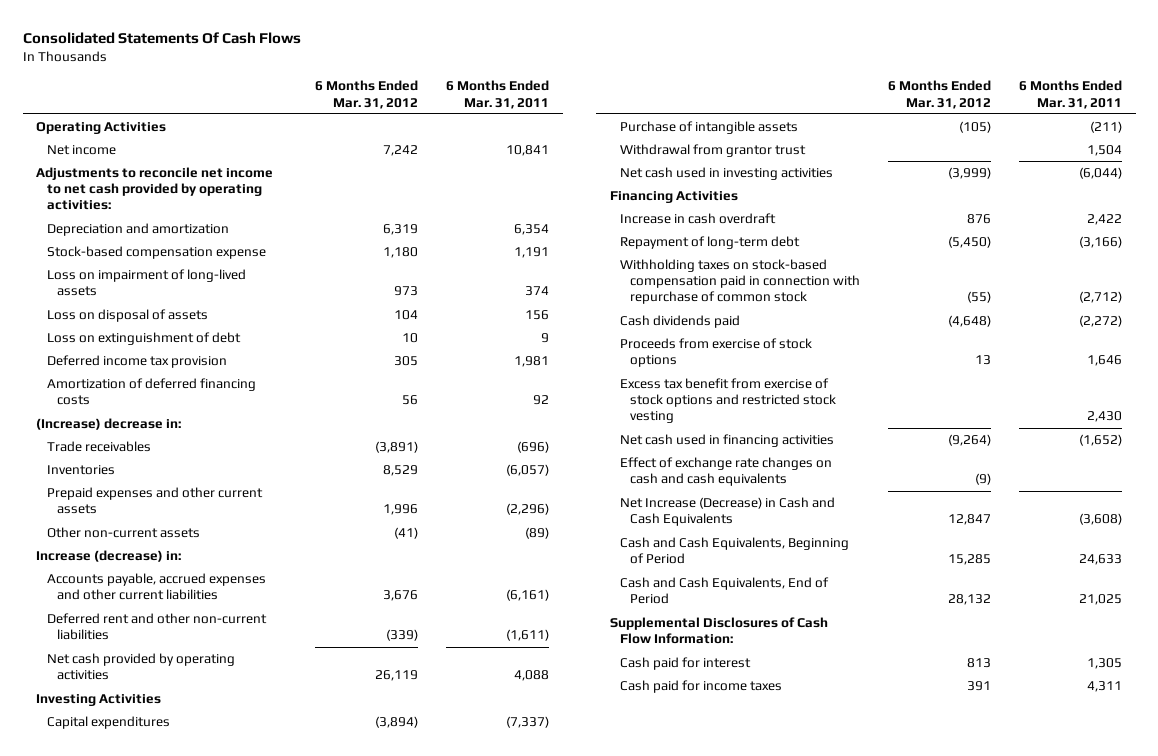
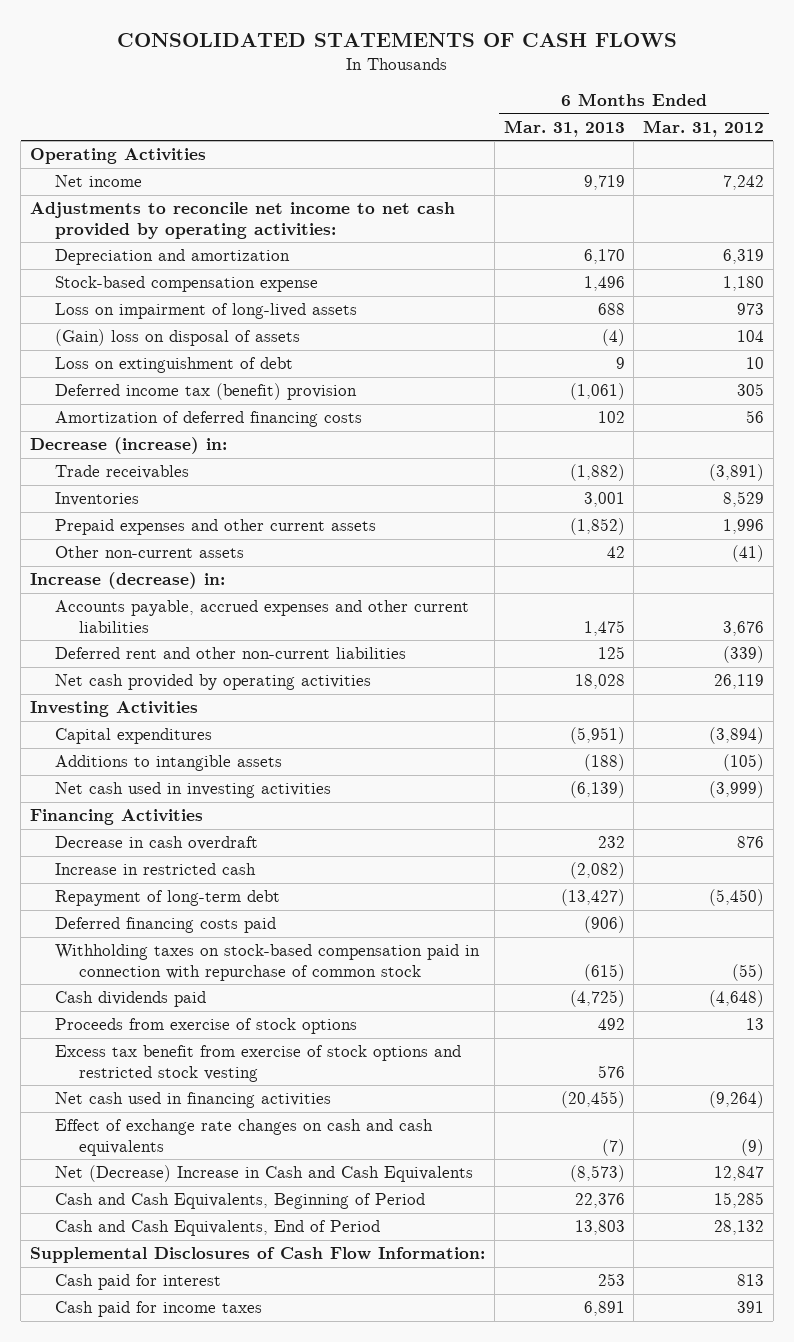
[22,32,301,45] Consolidated Statements Of Cash Flows -> [117,31,678,47] CONSOLIDATED STATEMENTS OF CASH FLOWS
[445,80,549,109] 6 Months Ended Mar. 31, 2011 -> none
none -> [503,119,625,137] Mar. 31, 2013
[46,308,208,322] Loss on disposal of assets -> [54,329,300,347] (Gain) loss on disposal of assets
[46,354,227,368] Deferred income tax provision -> [54,383,357,401] Deferred income tax (benefit) provision
[36,417,182,430] (Increase) decrease in: -> [30,437,228,455] Decrease (increase) in:
[620,143,807,157] Withdrawal from grantor trust -> none
[620,120,799,134] Purchase of intangible assets -> [54,755,282,772] Additions to intangible assets
[620,212,777,224] Increase in cash overdraft -> [54,836,258,851] Decrease in cash overdraft
none -> [54,863,256,876] Increase in restricted cash
none -> [54,917,276,934] Deferred financing costs paid
[620,496,836,527] Net Increase (Decrease) in Cash and Cash Equivalents -> [54,1165,473,1183] Net (Decrease) Increase in Cash and Cash Equivalents

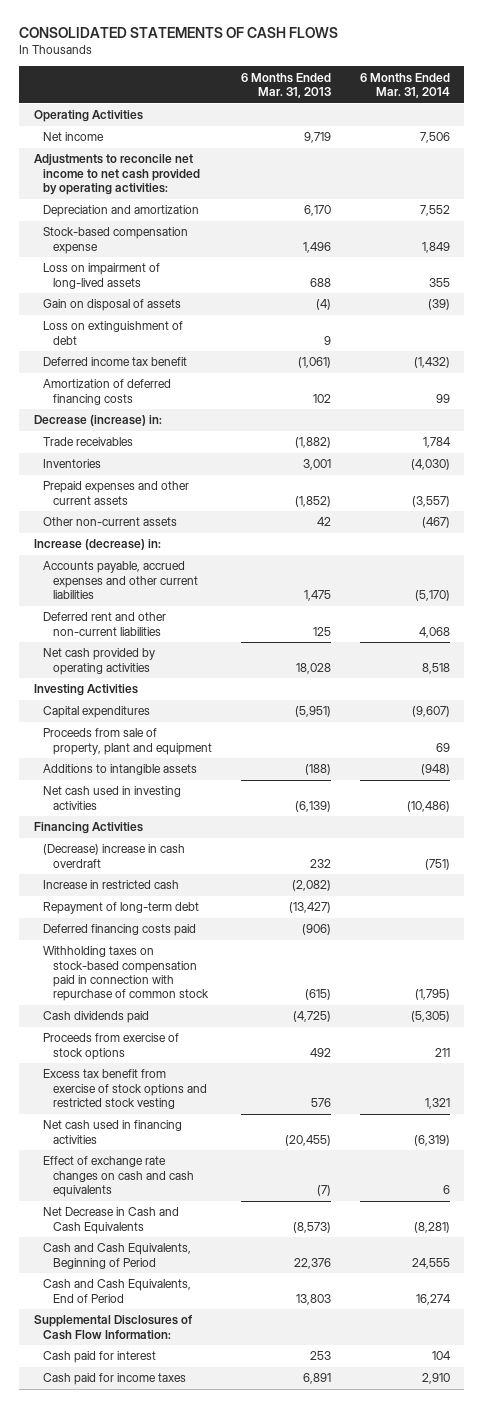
[643,119,765,137] Mar. 31, 2012 -> none
none -> [359,72,450,99] 6 Months Ended Mar. 31, 2014
[54,329,300,347] (Gain) loss on disposal of assets -> [43,299,182,312] Gain on disposal of assets
[54,383,357,401] Deferred income tax (benefit) provision -> [43,357,188,367] Deferred income tax benefit
none -> [43,728,213,755] Proceeds from sale of property, plant and equipment
[54,836,258,851] Decrease in cash overdraft -> [43,844,186,868] (Decrease) increase in cash overdraft
[54,1165,473,1183] Net (Decrease) Increase in Cash and Cash Equivalents -> [43,1207,180,1234] Net Decrease in Cash and Cash Equivalents

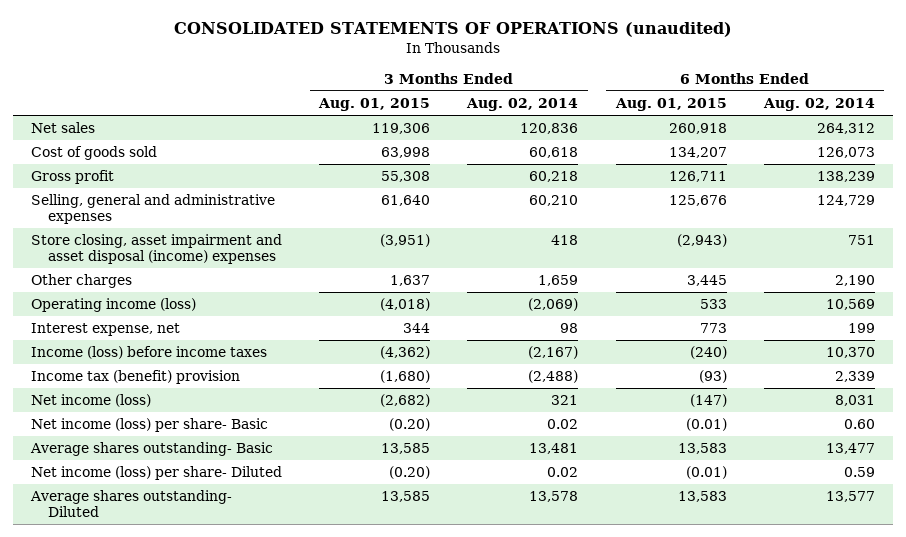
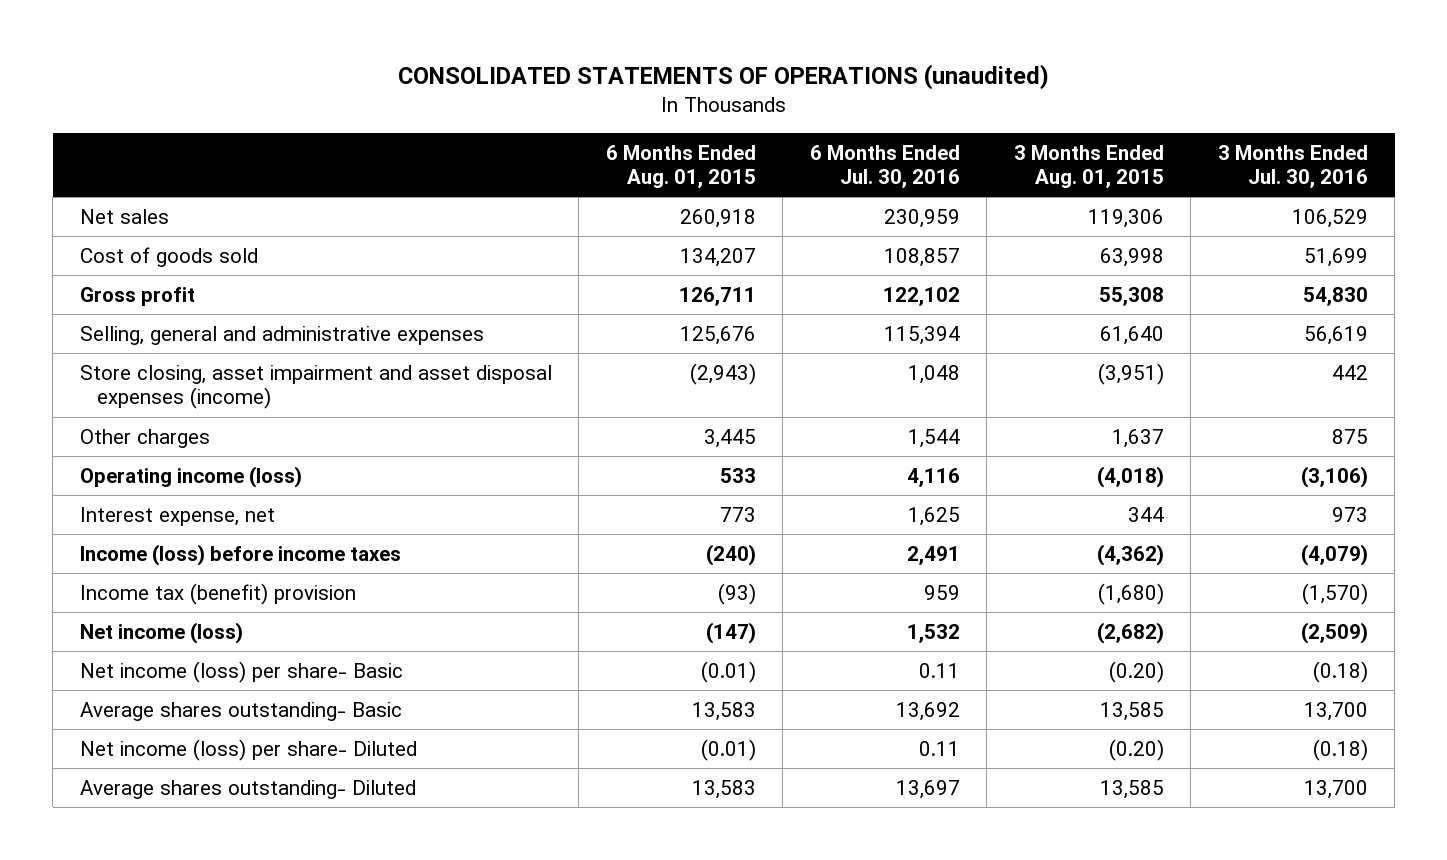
[466,97,579,111] Aug. 02, 2014 -> none
[762,97,875,111] Aug. 02, 2014 -> none
none -> [809,144,960,189] 6 Months Ended Jul. 30, 2016
none -> [1217,144,1368,189] 3 Months Ended Jul. 30, 2016
[31,234,283,265] Store closing, asset impairment and asset disposal (income) expenses -> [79,364,552,410] Store closing, asset impairment and asset disposal expenses (income)

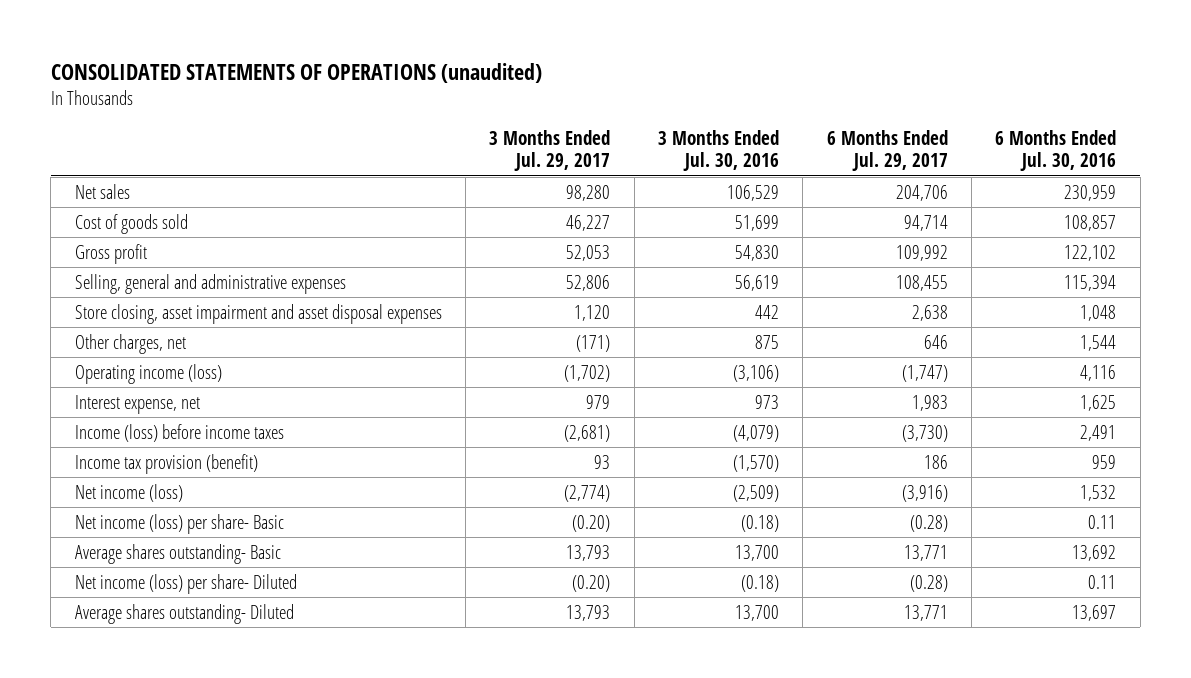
[605,144,756,189] 6 Months Ended Aug. 01, 2015 -> none
[1013,144,1164,189] 3 Months Ended Aug. 01, 2015 -> none
none -> [489,130,611,172] 3 Months Ended Jul. 29, 2017
none -> [826,130,948,172] 6 Months Ended Jul. 29, 2017
[79,364,552,410] Store closing, asset impairment and asset disposal expenses (income) -> [74,303,442,324] Store closing, asset impairment and asset disposal expenses
[79,428,210,448] Other charges -> [74,333,186,354] Other charges, net
[79,582,356,605] Income tax (benefit) provision -> [74,453,258,474] Income tax provision (benefit)

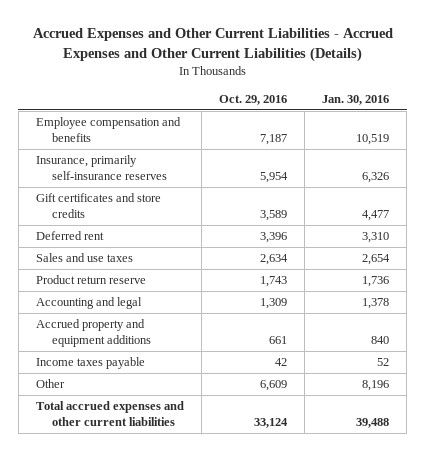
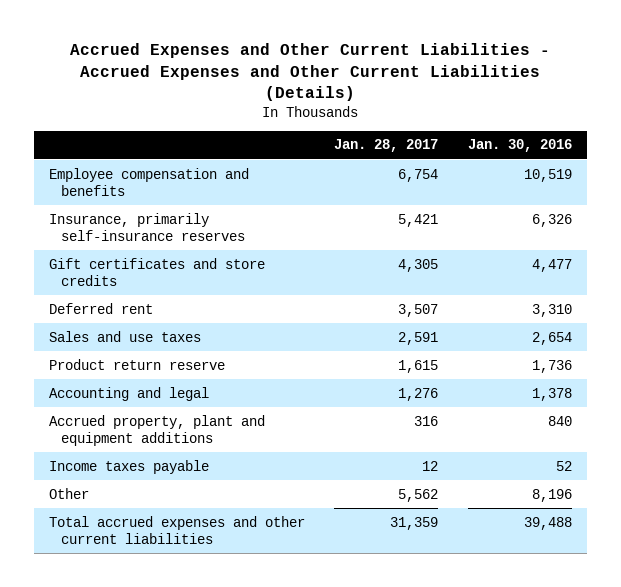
[219,94,288,105] Oct. 29, 2016 -> none
none -> [334,139,439,153] Jan. 28, 2017
[36,319,152,348] Accrued property and equipment additions -> [48,414,265,446] Accrued property, plant and equipment additions

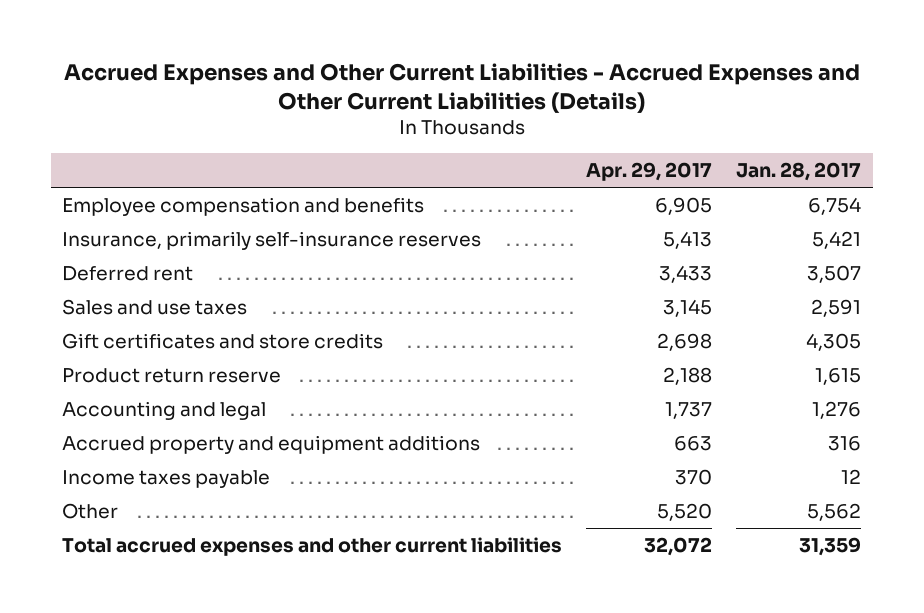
[467,139,572,153] Jan. 30, 2016 -> none
none -> [586,162,713,182] Apr. 29, 2017
[48,257,265,286] Gift certificates and store credits -> [62,332,384,349] Gift certificates and store credits
[48,414,265,446] Accrued property, plant and equipment additions -> [62,434,481,454] Accrued property and equipment additions

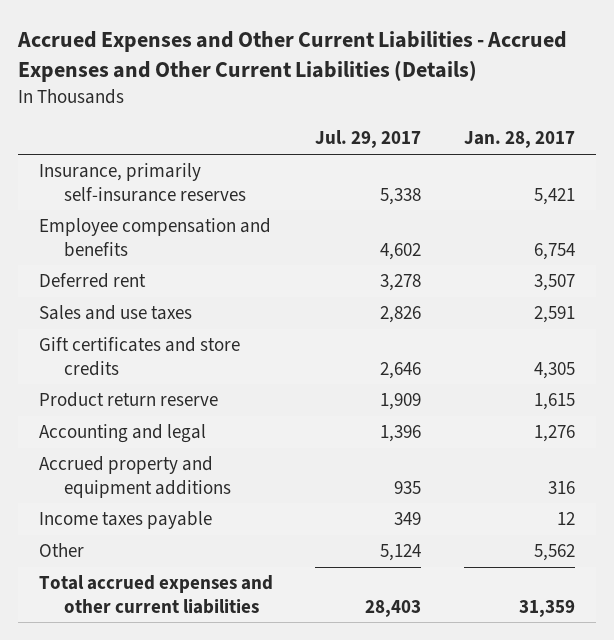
[586,162,713,182] Apr. 29, 2017 -> none
none -> [315,130,422,149] Jul. 29, 2017
[62,196,425,216] Employee compensation and benefits -> [38,218,271,257] Employee compensation and benefits

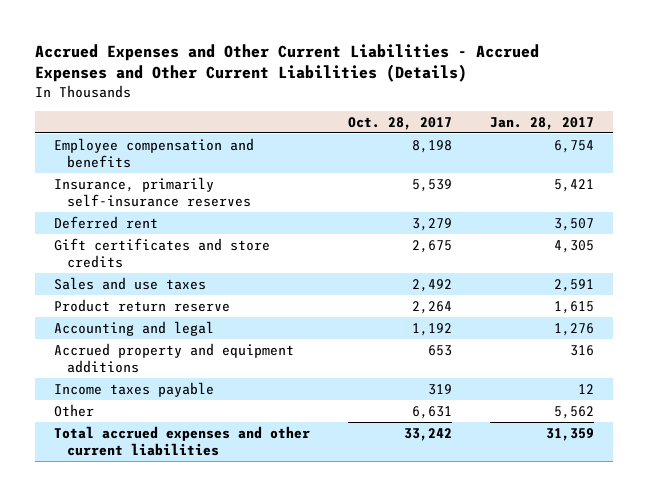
[315,130,422,149] Jul. 29, 2017 -> none
none -> [348,116,453,130] Oct. 28, 2017
[38,163,247,202] Insurance, primarily self-insurance reserves -> [54,176,251,207] Insurance, primarily self-insurance reserves
[38,305,192,321] Sales and use taxes -> [54,276,207,290] Sales and use taxes

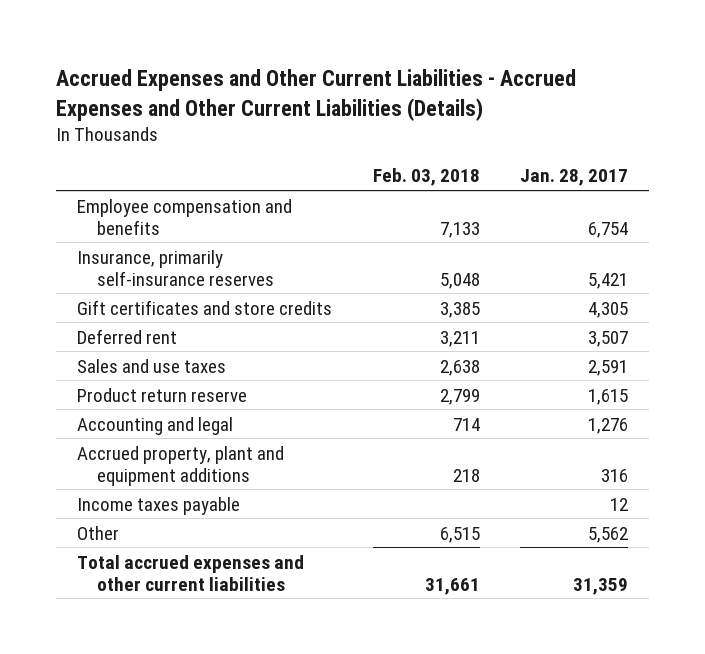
[348,116,453,130] Oct. 28, 2017 -> none
none -> [372,168,480,187] Feb. 03, 2018
[54,215,159,229] Deferred rent -> [76,328,177,344] Deferred rent
[54,342,295,373] Accrued property and equipment additions -> [76,445,284,486] Accrued property, plant and equipment additions

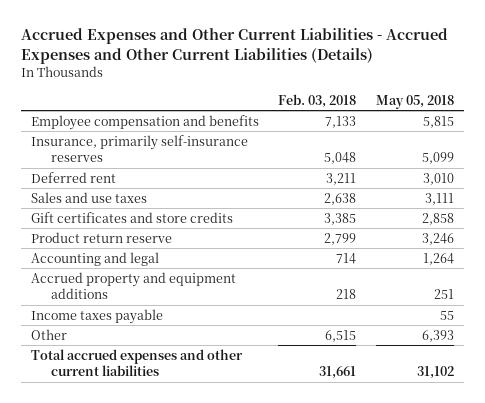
[520,169,629,187] Jan. 28, 2017 -> none
none -> [376,94,455,109] May 05, 2018
[76,299,332,315] Gift certificates and store credits -> [30,211,233,223] Gift certificates and store credits
[76,445,284,486] Accrued property, plant and equipment additions -> [30,271,236,300] Accrued property and equipment additions

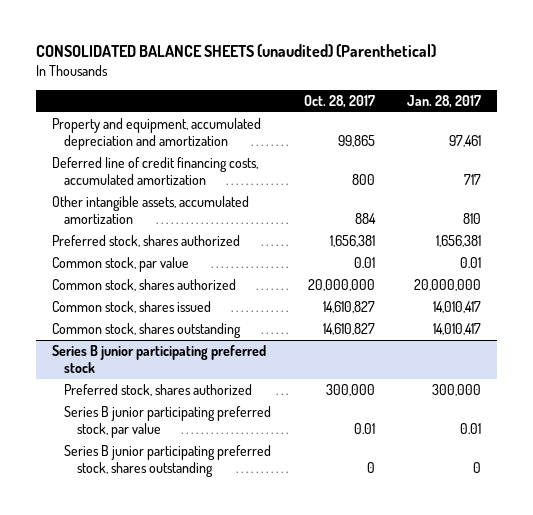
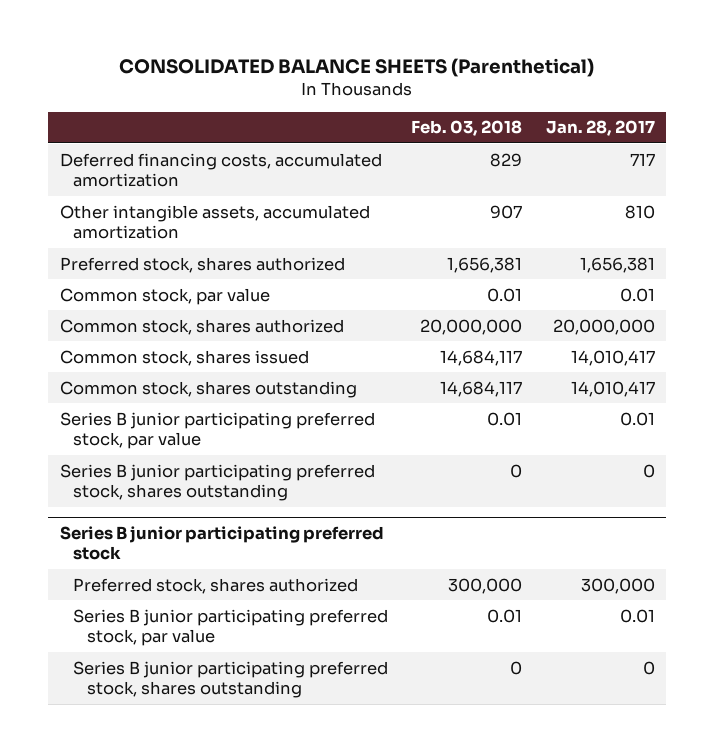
[35,44,436,58] CONSOLIDATED BALANCE SHEETS (unaudited) (Parenthetical) -> [119,58,595,78] CONSOLIDATED BALANCE SHEETS (Parenthetical)
[303,94,375,108] Oct. 28, 2017 -> none
none -> [411,120,523,137] Feb. 03, 2018
[51,118,261,151] Property and equipment, accumulated depreciation and amortization -> none
[51,157,258,186] Deferred line of credit financing costs, accumulated amortization -> [59,152,382,188] Deferred financing costs, accumulated amortization
none -> [59,411,375,450] Series B junior participating preferred stock, par value
none -> [59,463,375,502] Series B junior participating preferred stock, shares outstanding

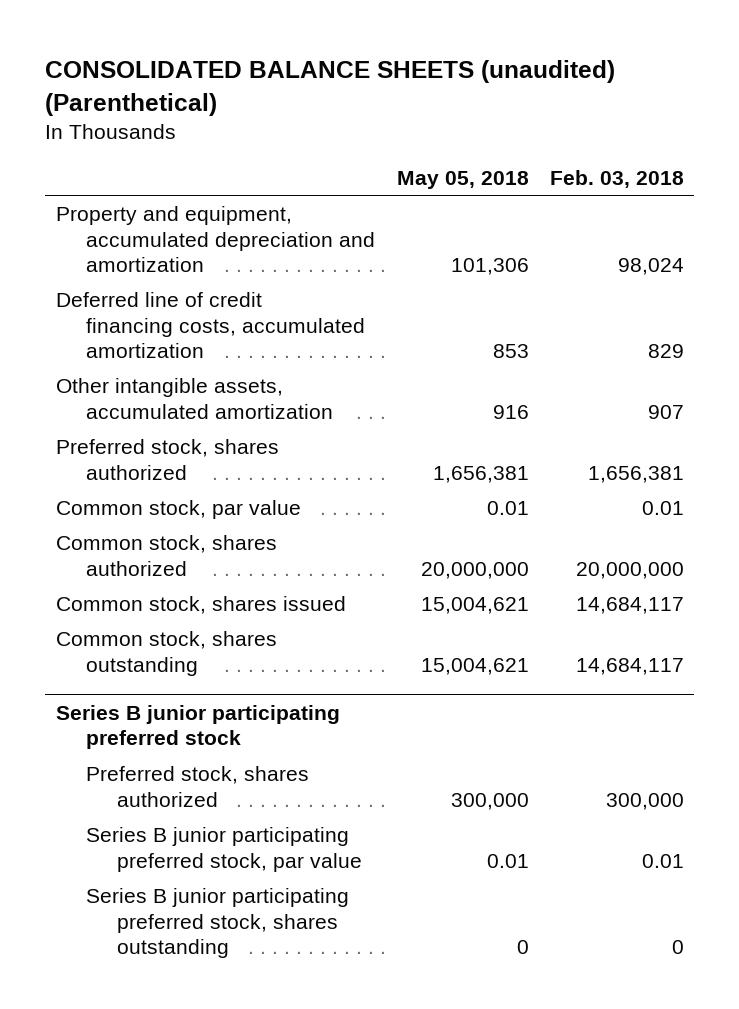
[119,58,595,78] CONSOLIDATED BALANCE SHEETS (Parenthetical) -> [44,59,615,116] CONSOLIDATED BALANCE SHEETS (unaudited) (Parenthetical)
[545,120,655,137] Jan. 28, 2017 -> none
none -> [396,170,529,189] May 05, 2018
none -> [55,205,376,273] Property and equipment, accumulated depreciation and amortization
[59,152,382,188] Deferred financing costs, accumulated amortization -> [55,291,366,359] Deferred line of credit financing costs, accumulated amortization
[59,411,375,450] Series B junior participating preferred stock, par value -> none
[59,463,375,502] Series B junior participating preferred stock, shares outstanding -> none

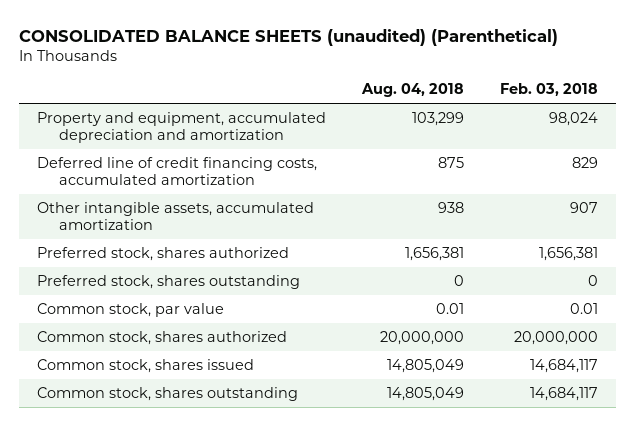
[396,170,529,189] May 05, 2018 -> none
none -> [361,83,465,98] Aug. 04, 2018
none -> [37,274,301,289] Preferred stock, shares outstanding
[55,704,340,750] Series B junior participating preferred stock -> none
[86,765,310,807] Preferred stock, shares authorized -> none
[86,826,363,872] Series B junior participating preferred stock, par value -> none
[86,887,350,959] Series B junior participating preferred stock, shares outstanding -> none

